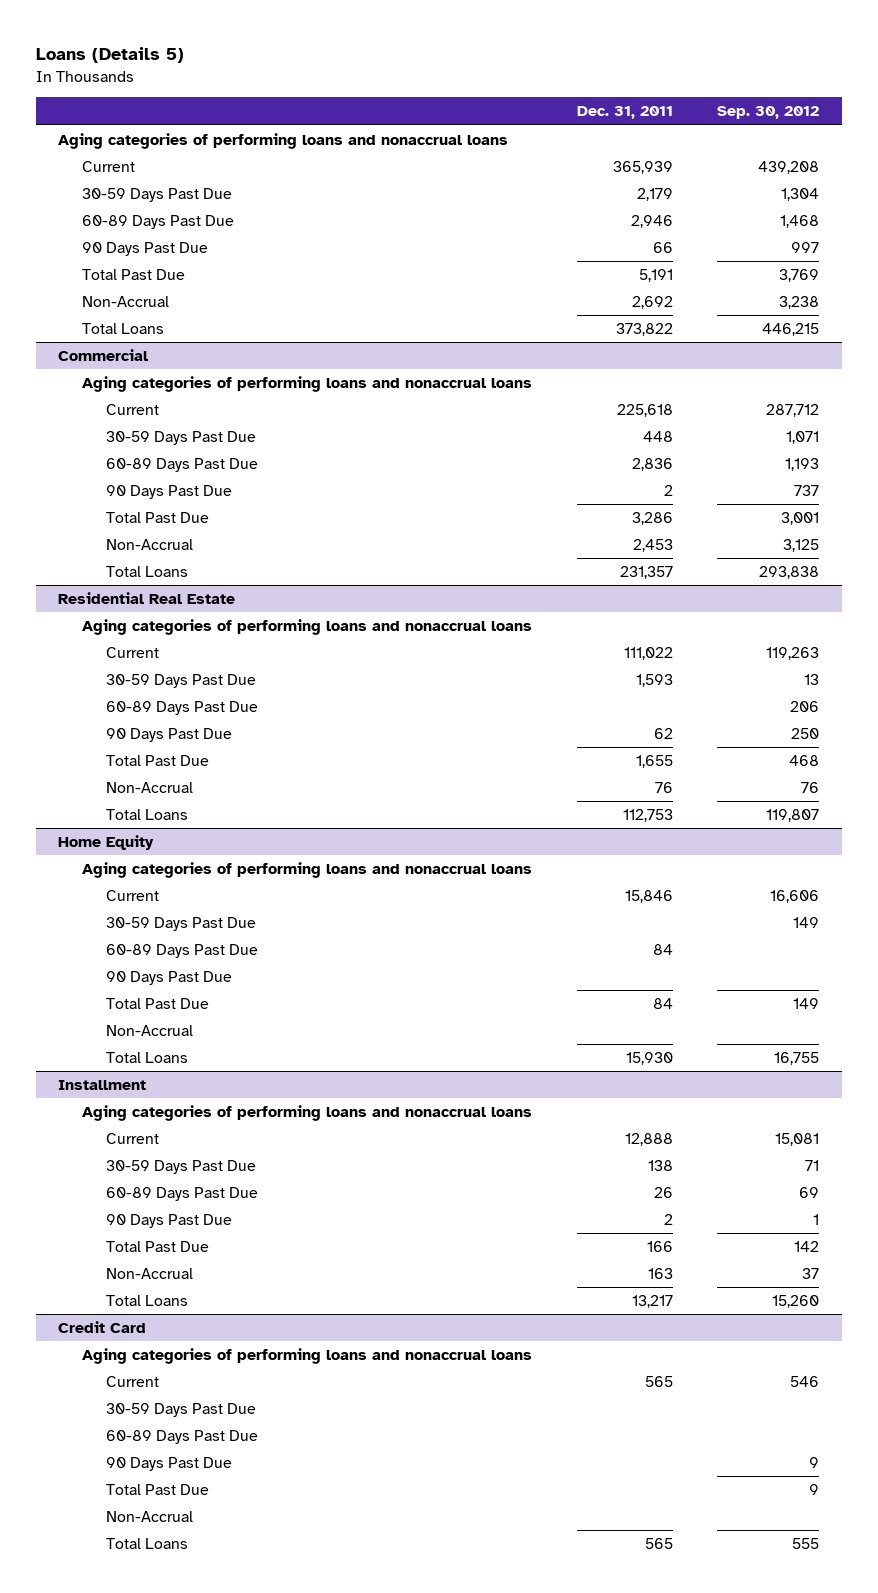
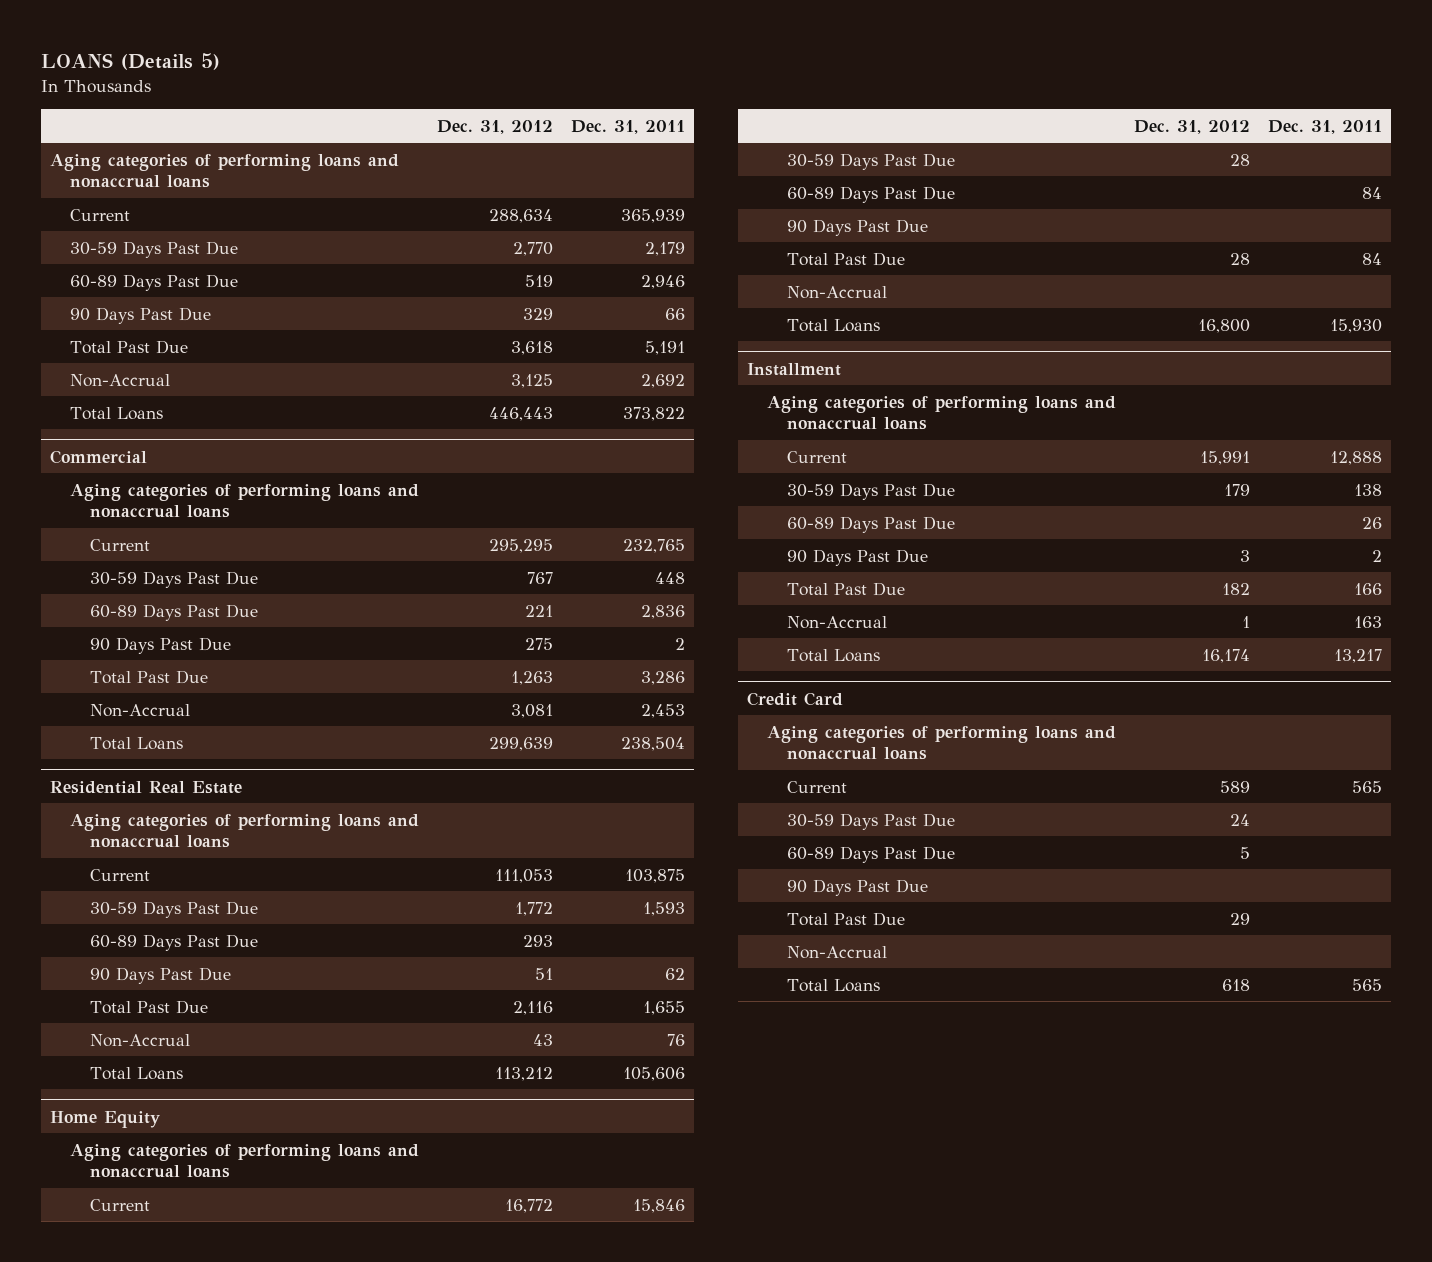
[36,47,185,64] Loans (Details 5) -> [40,52,220,70] LOANS (Details 5)
[717,106,820,120] Sep. 30, 2012 -> none
none -> [436,119,553,134] Dec. 31, 2012
[616,403,673,417] 225,618 -> [622,538,685,553] 232,765
[619,565,673,579] 231,357 -> [620,736,685,751] 238,504
[623,646,673,660] 111,022 -> [624,868,685,883] 103,875
[622,808,673,822] 112,753 -> [622,1066,685,1081] 105,606

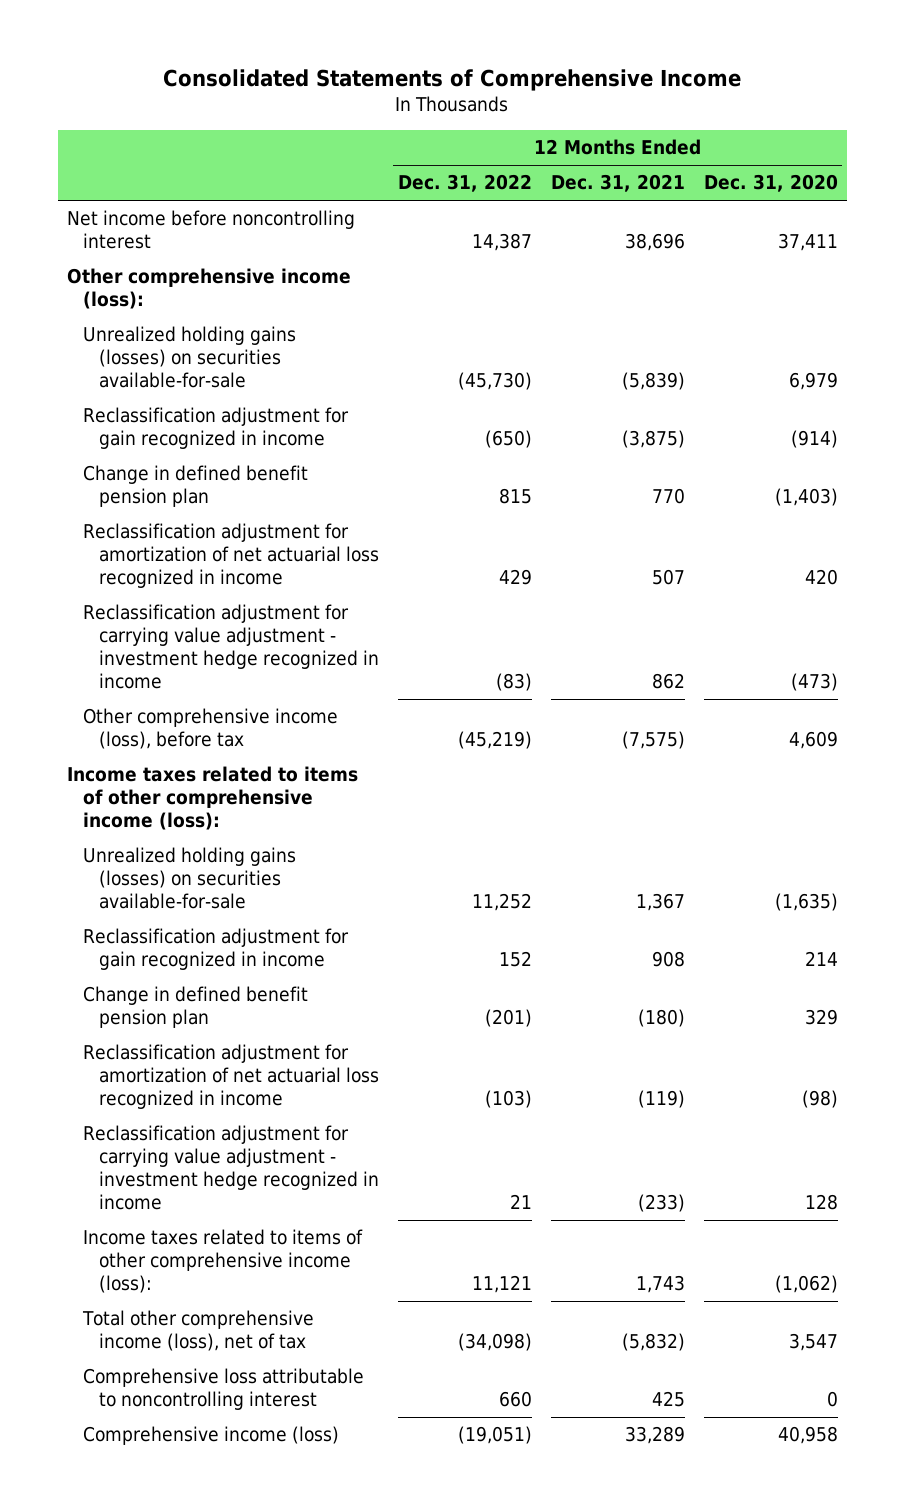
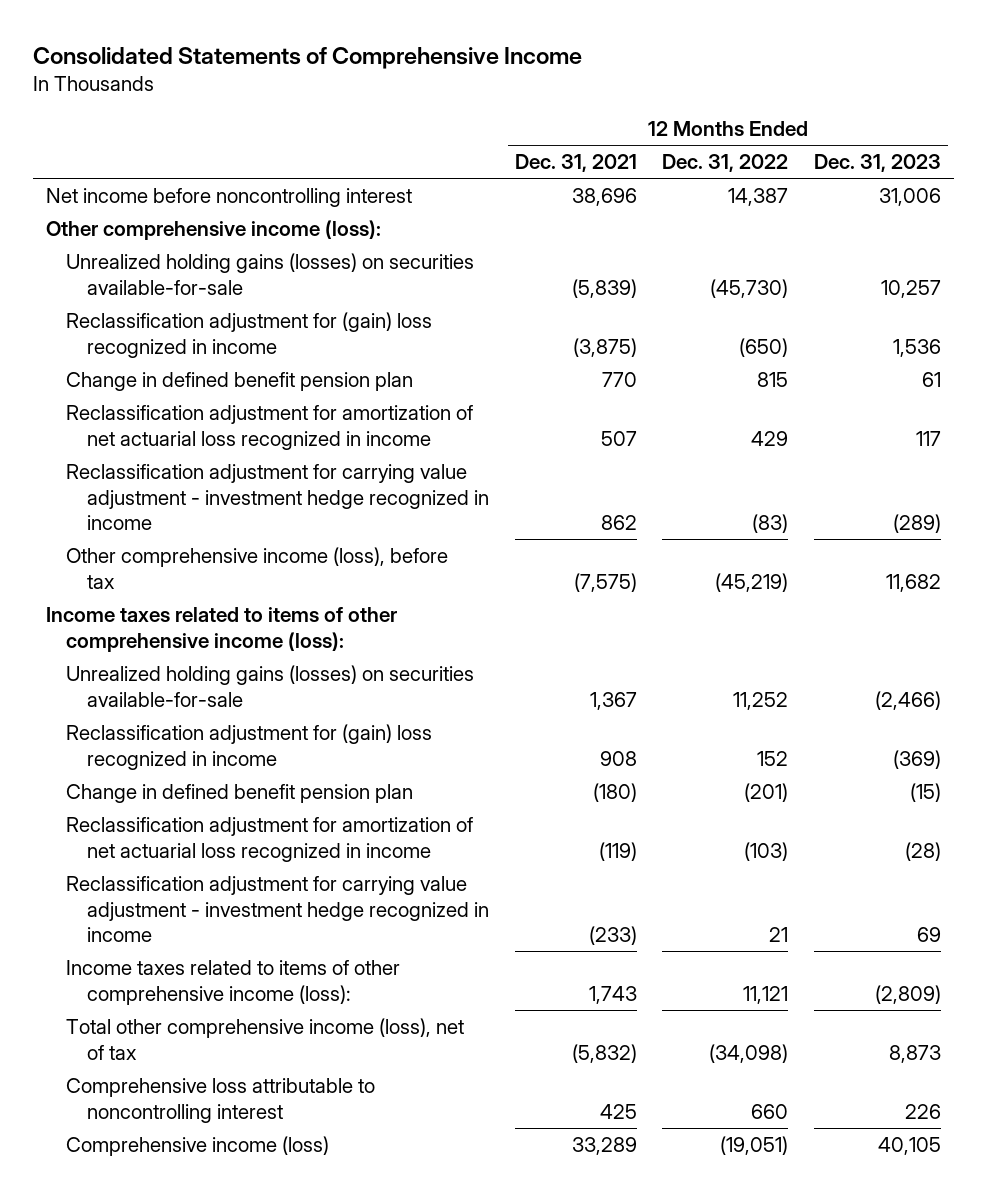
[703,174,838,193] Dec. 31, 2020 -> none
none -> [814,154,942,173] Dec. 31, 2023
[83,407,350,450] Reclassification adjustment for gain recognized in income -> [66,312,433,358] Reclassification adjustment for (gain) loss recognized in income
[83,928,350,971] Reclassification adjustment for gain recognized in income -> [66,724,433,770] Reclassification adjustment for (gain) loss recognized in income

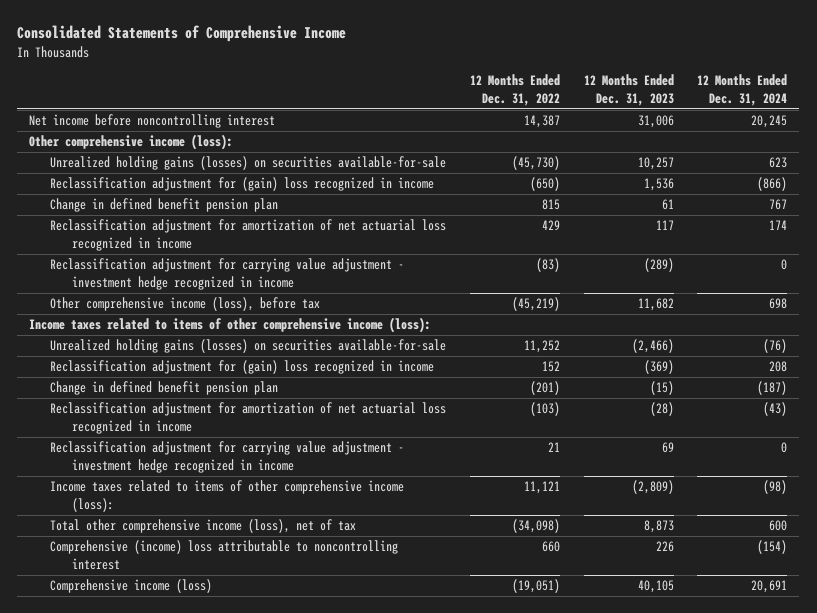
[514,154,637,173] Dec. 31, 2021 -> none
none -> [697,74,788,106] 12 Months Ended Dec. 31, 2024
[66,1078,376,1123] Comprehensive loss attributable to noncontrolling interest -> [50,540,399,570] Comprehensive (income) loss attributable to noncontrolling interest

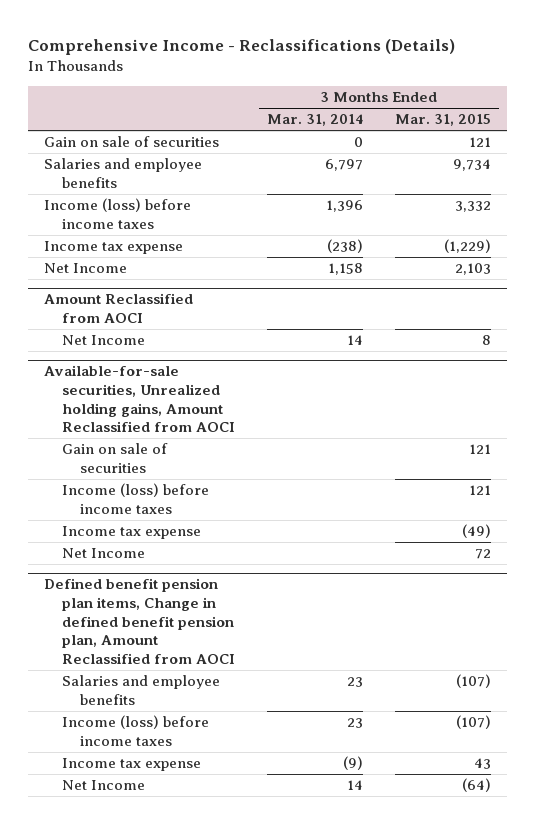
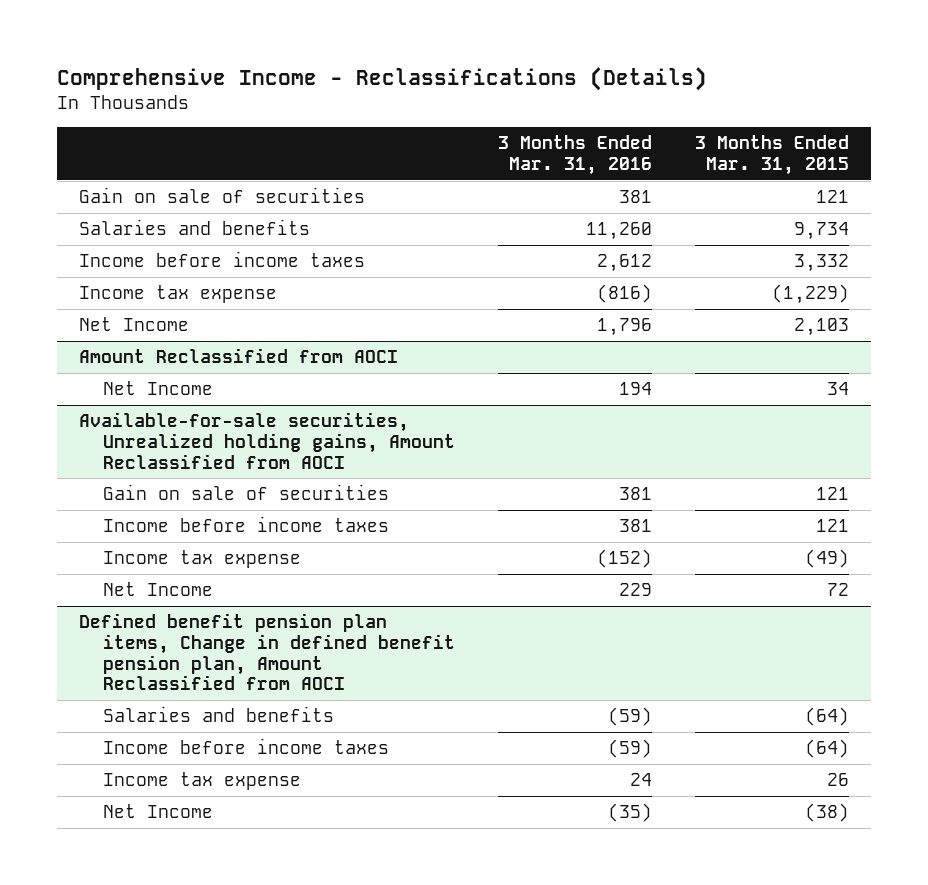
[267,114,364,127] Mar. 31, 2014 -> none
none -> [498,135,653,175] 3 Months Ended Mar. 31, 2016
[44,158,203,188] Salaries and employee benefits -> [78,219,310,236] Salaries and benefits
[44,198,192,229] Income (loss) before income taxes -> [78,251,365,268] Income before income taxes
[482,335,492,346] 8 -> [827,382,850,396] 34
[62,483,210,514] Income (loss) before income taxes -> [103,516,390,533] Income before income taxes
[62,675,221,705] Salaries and employee benefits -> [103,706,335,723] Salaries and benefits
[456,674,492,689] (107) -> [805,707,850,727] (64)
[62,715,210,746] Income (loss) before income taxes -> [103,738,390,755] Income before income taxes
[456,715,492,730] (107) -> [805,739,850,759] (64)
[474,758,492,770] 43 -> [827,773,850,787] 26
[462,778,492,793] (64) -> [805,803,850,823] (38)

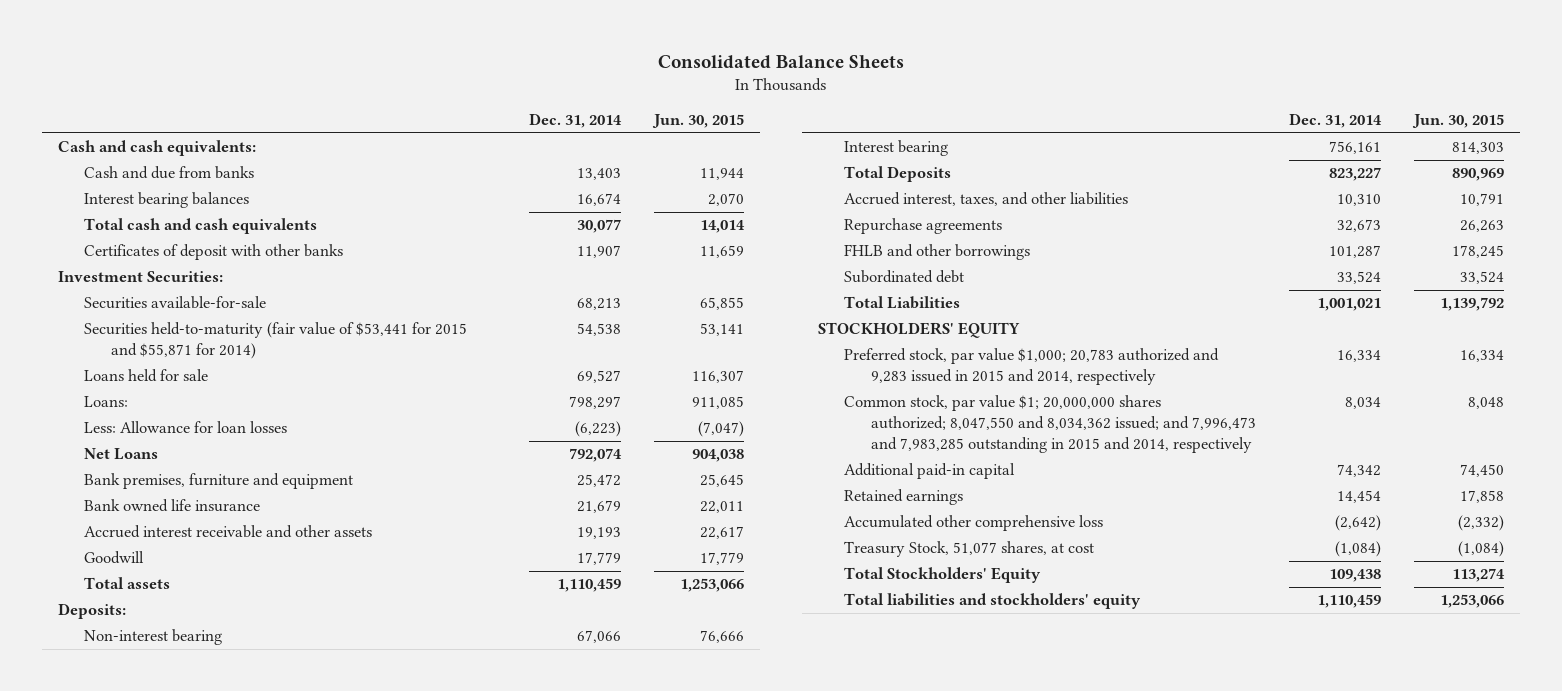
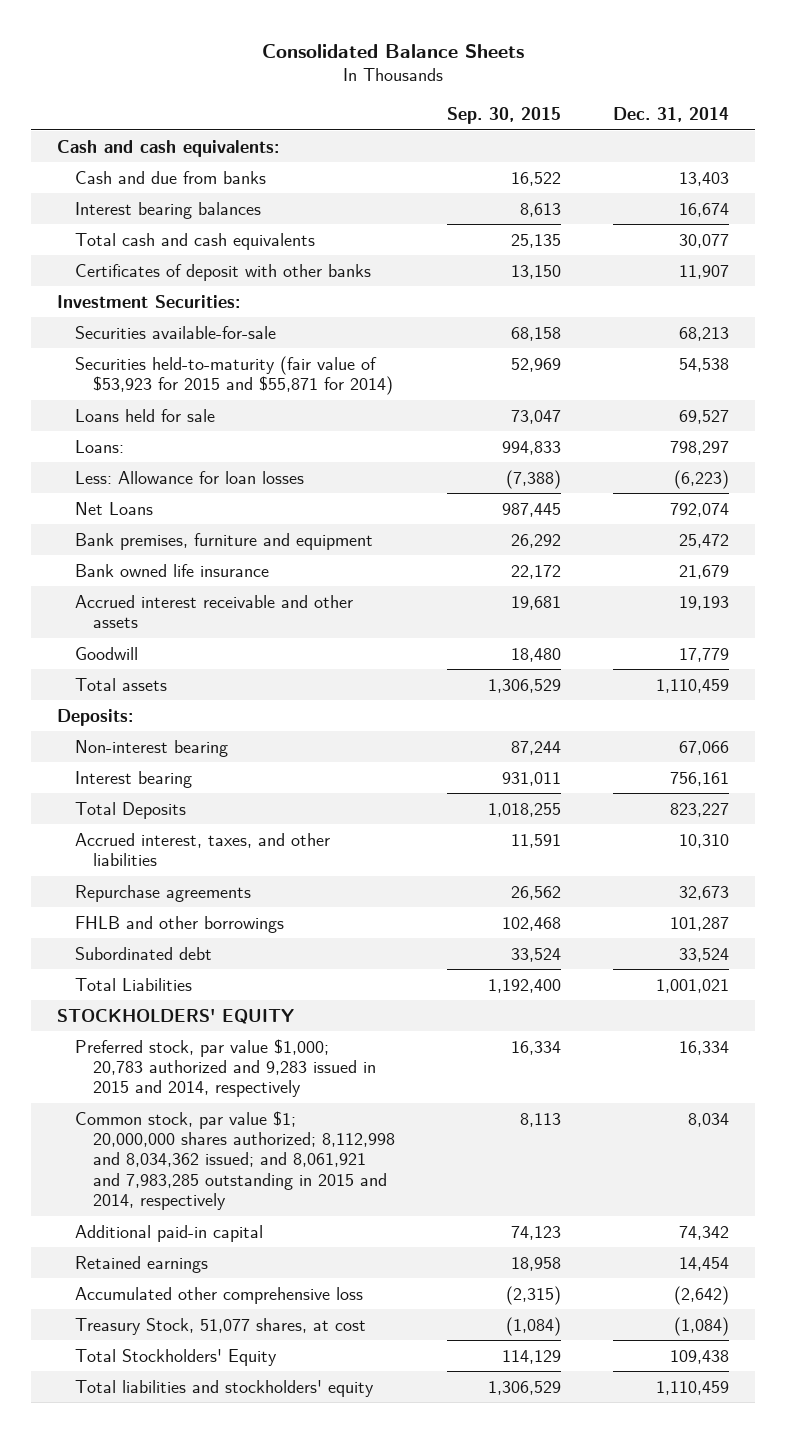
[651,114,744,129] Jun. 30, 2015 -> none
none -> [447,106,562,124] Sep. 30, 2015
[84,322,468,360] Securities held-to-maturity (fair value of $53,441 for 2015 and $55,871 for 2014) -> [74,355,394,396] Securities held-to-maturity (fair value of $53,923 for 2015 and $55,871 for 2014)
[844,395,1256,454] Common stock, par value $1; 20,000,000 shares authorized; 8,047,550 and 8,034,362 issued; and 7,996,473 and 7,983,285 outstanding in 2015 and 2014, respectively -> [74,1110,396,1210] Common stock, par value $1; 20,000,000 shares authorized; 8,112,998 and 8,034,362 issued; and 8,061,921 and 7,983,285 outstanding in 2015 and 2014, respectively

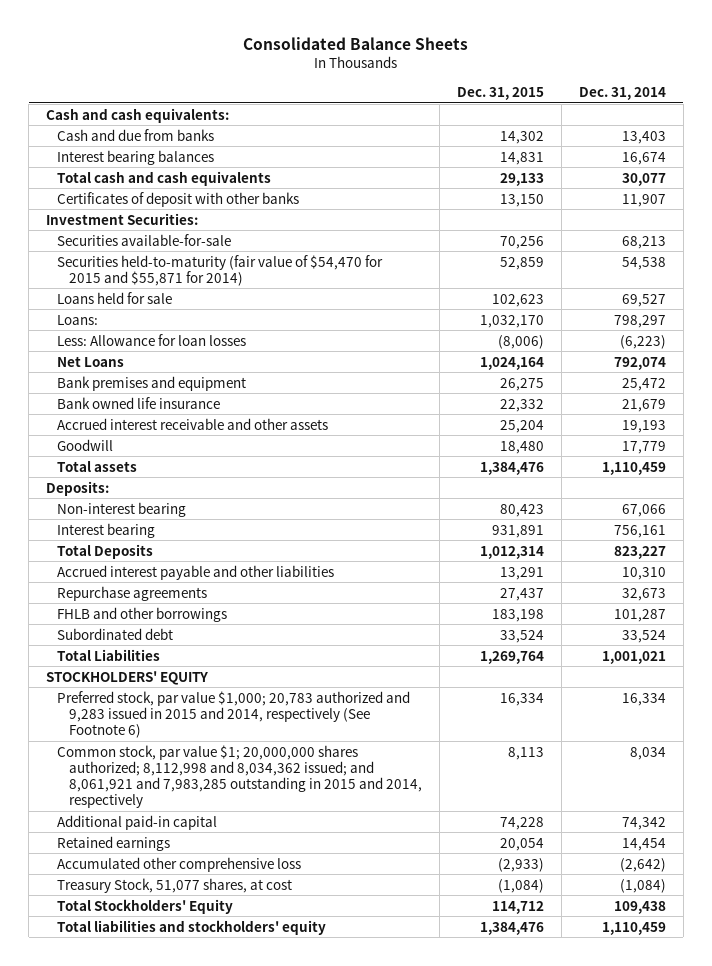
[447,106,562,124] Sep. 30, 2015 -> none
none -> [456,87,544,101] Dec. 31, 2015
[74,355,394,396] Securities held-to-maturity (fair value of $53,923 for 2015 and $55,871 for 2014) -> [57,254,384,286] Securities held-to-maturity (fair value of $54,470 for 2015 and $55,871 for 2014)
[74,532,373,550] Bank premises, furniture and equipment -> [57,375,247,391] Bank premises and equipment
[74,832,330,867] Accrued interest, taxes, and other liabilities -> [57,564,335,580] Accrued interest payable and other liabilities
[74,1038,377,1098] Preferred stock, par value $1,000; 20,783 authorized and 9,283 issued in 2015 and 2014, respectively -> [57,690,411,738] Preferred stock, par value $1,000; 20,783 authorized and 9,283 issued in 2015 and 2014, respectively (See Footnote 6)

